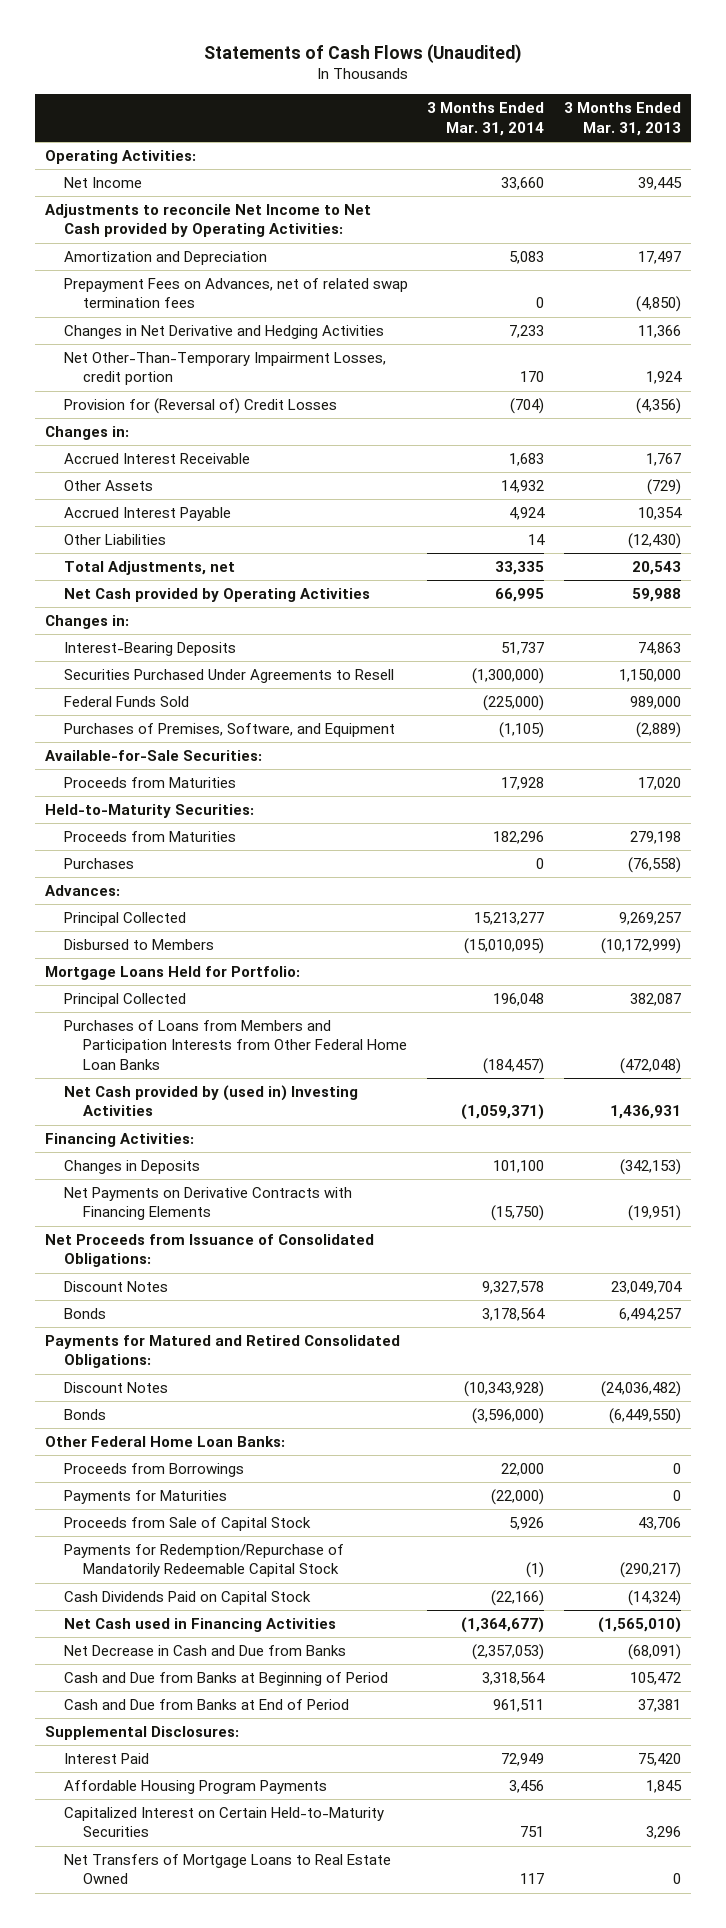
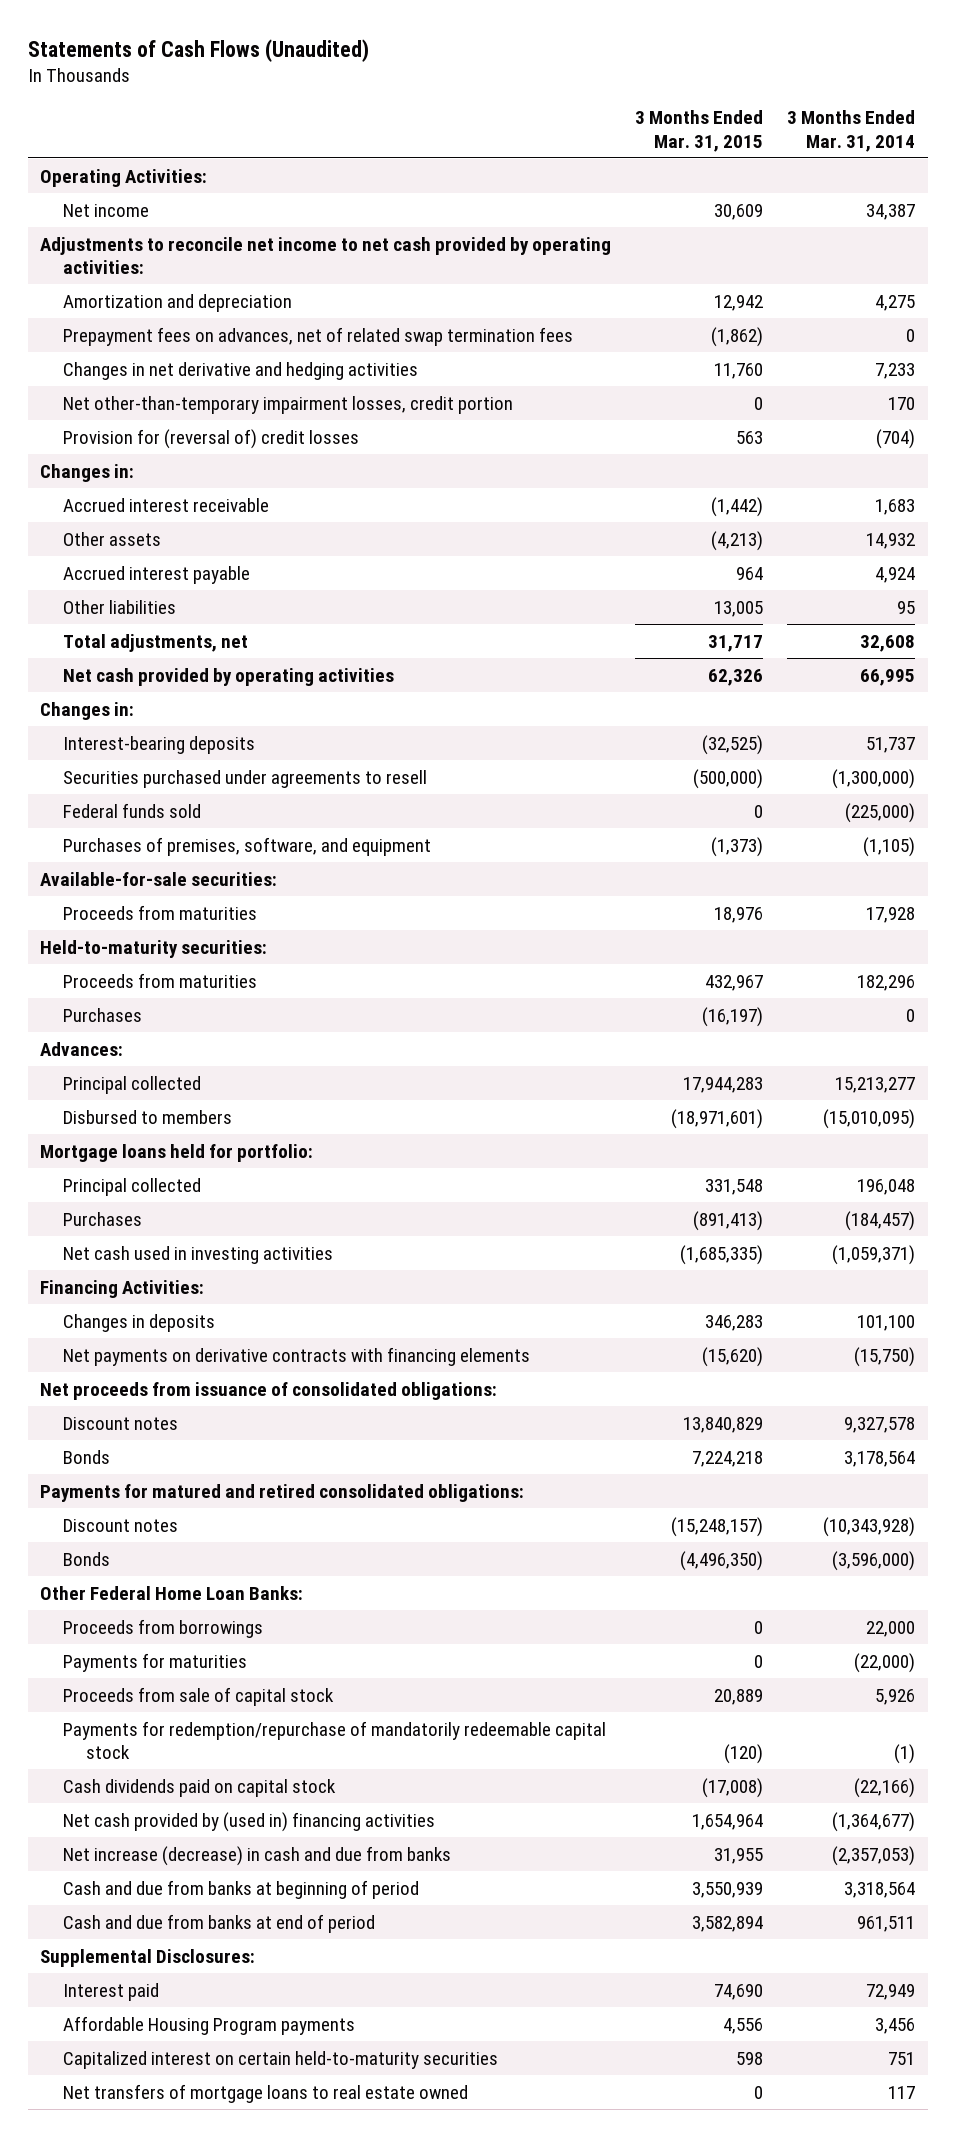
[563,102,681,136] 3 Months Ended Mar. 31, 2013 -> none
none -> [635,110,764,152] 3 Months Ended Mar. 31, 2015
[64,176,143,188] Net Income -> [62,203,149,217] Net income
[501,176,545,190] 33,660 -> [866,203,916,220] 34,387
[45,203,372,238] Adjustments to reconcile Net Income to Net Cash provided by Operating Activities: -> [39,236,611,274] Adjustments to reconcile net income to net cash provided by operating activities:
[64,250,268,265] Amortization and Depreciation -> [62,293,292,312] Amortization and depreciation
[509,250,545,264] 5,083 -> [875,294,916,311] 4,275
[64,277,409,309] Prepayment Fees on Advances, net of related swap termination fees -> [62,326,573,346] Prepayment fees on advances, net of related swap termination fees
[64,324,385,339] Changes in Net Derivative and Hedging Activities -> [62,361,418,380] Changes in net derivative and hedging activities
[64,351,387,386] Net Other-Than-Temporary Impairment Losses, credit portion -> [62,395,513,414] Net other-than-temporary impairment losses, credit portion
[64,397,338,414] Provision for (Reversal of) Credit Losses -> [62,428,359,449] Provision for (reversal of) credit losses
[64,452,251,464] Accrued Interest Receivable -> [62,497,269,512] Accrued interest receivable
[64,479,154,491] Other Assets -> [62,531,161,546] Other assets
[64,506,232,521] Accrued Interest Payable -> [62,565,250,584] Accrued interest payable
[64,533,167,545] Other Liabilities -> [62,599,176,614] Other liabilities
[528,533,546,545] 14 -> [897,600,916,614] 95
[64,560,236,575] Total Adjustments, net -> [62,633,248,652] Total adjustments, net
[495,560,545,575] 33,335 -> [860,634,916,652] 32,608
[64,587,371,602] Net Cash provided by Operating Activities -> [62,667,394,686] Net cash provided by operating activities
[64,641,237,656] Interest-Bearing Deposits -> [62,735,255,754] Interest-bearing deposits
[64,668,395,683] Securities Purchased Under Agreements to Resell -> [62,769,427,788] Securities purchased under agreements to resell
[64,695,190,707] Federal Funds Sold -> [62,802,201,818] Federal funds sold
[64,722,396,737] Purchases of Premises, Software, and Equipment -> [62,836,431,856] Purchases of premises, software, and equipment
[45,749,263,761] Available-for-Sale Securities: -> [39,871,277,886] Available-for-sale securities:
[64,776,237,788] Proceeds from Maturities -> [62,904,257,920] Proceeds from maturities
[45,803,255,818] Held-to-Maturity Securities: -> [39,939,267,958] Held-to-maturity securities:
[64,830,237,842] Proceeds from Maturities -> [62,972,257,988] Proceeds from maturities
[64,911,187,926] Principal Collected -> [62,1075,201,1094] Principal collected
[64,938,215,950] Disbursed to Members -> [62,1109,232,1124] Disbursed to members
[45,965,301,980] Mortgage Loans Held for Portfolio: -> [39,1143,313,1162] Mortgage loans held for portfolio:
[64,992,187,1007] Principal Collected -> [62,1177,201,1196] Principal collected
[64,1019,408,1070] Purchases of Loans from Members and Participation Interests from Other Federal Home Loan Banks -> [62,1211,142,1226] Purchases
[64,1084,359,1117] Net Cash provided by (used in) Investing Activities -> [62,1245,333,1264] Net cash used in investing activities
[64,1159,201,1174] Changes in Deposits -> [62,1313,215,1332] Changes in deposits
[64,1186,353,1221] Net Payments on Derivative Contracts with Financing Elements -> [62,1346,530,1366] Net payments on derivative contracts with financing elements
[45,1233,375,1268] Net Proceeds from Issuance of Consolidated Obligations: -> [39,1381,497,1400] Net proceeds from issuance of consolidated obligations:
[64,1280,169,1292] Discount Notes -> [62,1416,178,1430] Discount notes
[45,1334,401,1369] Payments for Matured and Retired Consolidated Obligations: -> [39,1483,524,1502] Payments for matured and retired consolidated obligations:
[64,1381,169,1393] Discount Notes -> [62,1518,178,1532] Discount notes
[64,1462,245,1477] Proceeds from Borrowings -> [62,1618,263,1638] Proceeds from borrowings
[64,1489,228,1504] Payments for Maturities -> [62,1652,247,1672] Payments for maturities
[64,1516,312,1531] Proceeds from Sale of Capital Stock -> [62,1686,334,1706] Proceeds from sale of capital stock
[64,1543,345,1578] Payments for Redemption/Repurchase of Mandatorily Redeemable Capital Stock -> [62,1720,606,1759] Payments for redemption/repurchase of mandatorily redeemable capital stock
[64,1590,312,1605] Cash Dividends Paid on Capital Stock -> [62,1778,336,1797] Cash dividends paid on capital stock
[64,1617,337,1632] Net Cash used in Financing Activities -> [62,1811,435,1832] Net cash provided by (used in) financing activities
[64,1644,347,1656] Net Decrease in Cash and Due from Banks -> [62,1845,451,1866] Net increase (decrease) in cash and due from banks
[64,1671,389,1686] Cash and Due from Banks at Beginning of Period -> [62,1879,419,1899] Cash and due from banks at beginning of period
[64,1698,350,1710] Cash and Due from Banks at End of Period -> [62,1913,375,1933] Cash and due from banks at end of period
[64,1752,150,1764] Interest Paid -> [62,1982,159,2001] Interest paid
[64,1779,328,1794] Affordable Housing Program Payments -> [62,2015,355,2035] Affordable Housing Program payments
[64,1806,385,1838] Capitalized Interest on Certain Held-to-Maturity Securities -> [62,2050,498,2069] Capitalized interest on certain held-to-maturity securities
[64,1853,392,1885] Net Transfers of Mortgage Loans to Real Estate Owned -> [62,2083,468,2103] Net transfers of mortgage loans to real estate owned

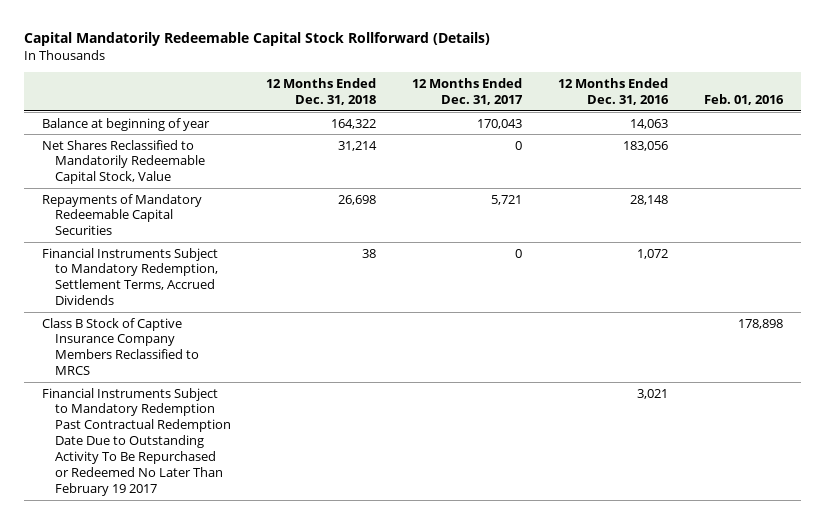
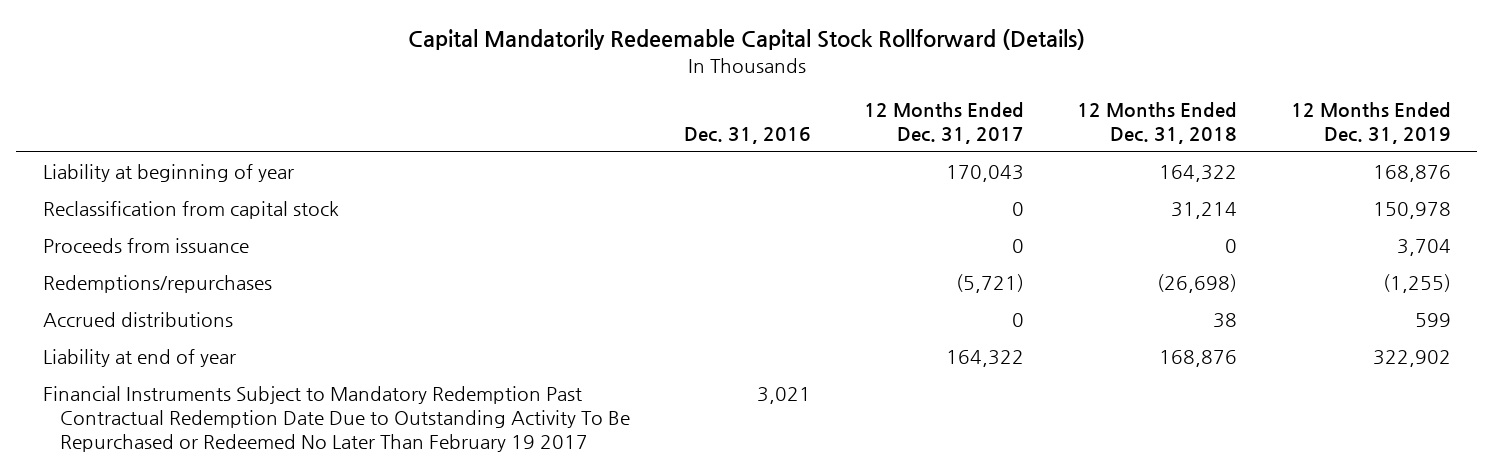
[558,77,670,105] 12 Months Ended Dec. 31, 2016 -> none
[704,93,785,105] Feb. 01, 2016 -> none
none -> [683,126,811,144] Dec. 31, 2016
none -> [1290,101,1451,144] 12 Months Ended Dec. 31, 2019
[42,193,203,236] Repayments of Mandatory Redeemable Capital Securities -> none
[42,317,199,376] Class B Stock of Captive Insurance Company Members Reclassified to MRCS -> none
[42,117,211,131] Balance at beginning of year -> [43,164,295,183] Liability at beginning of year
[42,139,205,185] Net Shares Reclassified to Mandatorily Redeemable Capital Stock, Value -> [43,201,340,220] Reclassification from capital stock
none -> [43,238,250,254] Proceeds from issuance
none -> [43,275,273,294] Redemptions/repurchases
[42,247,219,306] Financial Instruments Subject to Mandatory Redemption, Settlement Terms, Accrued Dividends -> [43,312,234,328] Accrued distributions
none -> [43,349,237,368] Liability at end of year

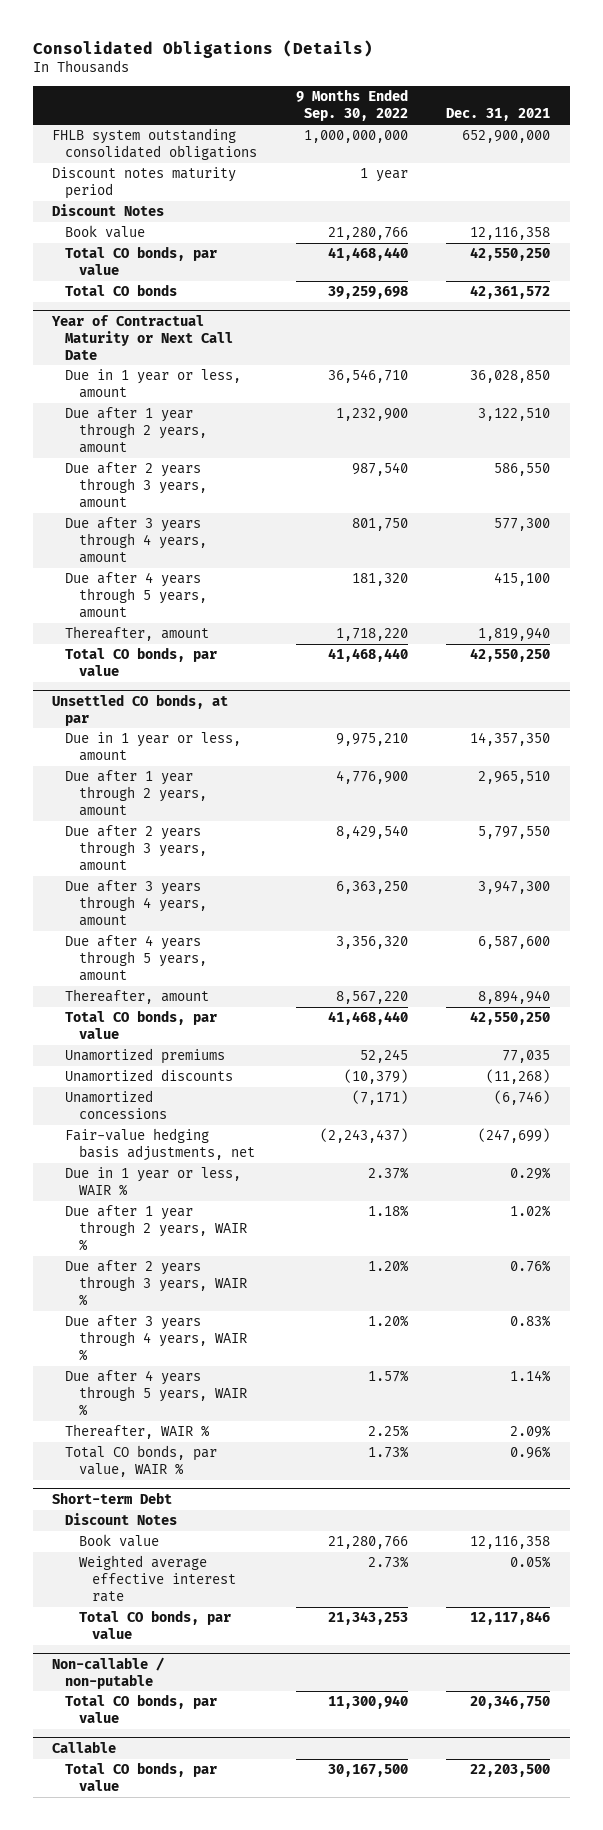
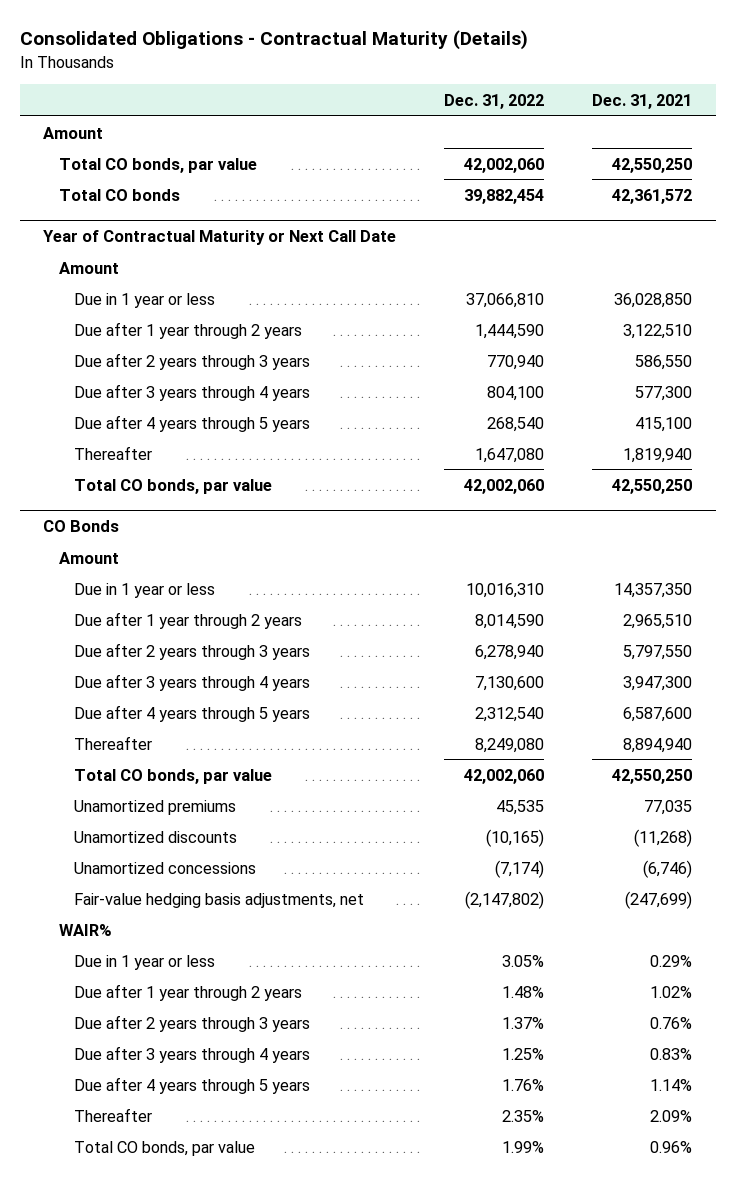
[32,40,373,59] Consolidated Obligations (Details) -> [19,30,528,51] Consolidated Obligations - Contractual Maturity (Details)
[295,89,408,122] 9 Months Ended Sep. 30, 2022 -> none
none -> [444,94,545,110] Dec. 31, 2022
[52,128,258,161] FHLB system outstanding consolidated obligations -> none
[52,167,237,200] Discount notes maturity period -> none
[52,204,165,217] Discount Notes -> none
[65,225,146,239] Book value -> none
none -> [43,126,104,139] Amount
none -> [58,261,119,274] Amount
[65,369,242,399] Due in 1 year or less, amount -> [73,292,215,308] Due in 1 year or less
[65,407,207,454] Due after 1 year through 2 years, amount -> [73,321,302,339] Due after 1 year through 2 years
[65,462,207,509] Due after 2 years through 3 years, amount -> [73,352,310,370] Due after 2 years through 3 years
[65,517,207,564] Due after 3 years through 4 years, amount -> [73,383,310,401] Due after 3 years through 4 years
[65,572,207,619] Due after 4 years through 5 years, amount -> [73,414,310,432] Due after 4 years through 5 years
[65,626,210,642] Thereafter, amount -> [73,445,152,460] Thereafter
[52,693,229,726] Unsettled CO bonds, at par -> [43,520,120,533] CO Bonds
none -> [58,551,119,564] Amount
[65,732,242,762] Due in 1 year or less, amount -> [73,582,215,598] Due in 1 year or less
[65,770,207,817] Due after 1 year through 2 years, amount -> [73,611,302,629] Due after 1 year through 2 years
[65,825,207,872] Due after 2 years through 3 years, amount -> [73,642,310,660] Due after 2 years through 3 years
[65,880,207,927] Due after 3 years through 4 years, amount -> [73,673,310,691] Due after 3 years through 4 years
[65,935,207,982] Due after 4 years through 5 years, amount -> [73,704,310,722] Due after 4 years through 5 years
[65,989,210,1005] Thereafter, amount -> [73,735,152,750] Thereafter
[52,1491,173,1504] Short-term Debt -> none
[65,1513,178,1526] Discount Notes -> none
[78,1534,159,1548] Book value -> none
[78,1555,237,1603] Weighted average effective interest rate -> none
[78,1610,231,1640] Total CO bonds, par value -> none
[52,1656,165,1689] Non-callable / non-putable -> none
[65,1694,218,1724] Total CO bonds, par value -> none
[52,1740,117,1753] Callable -> none
[65,1762,218,1792] Total CO bonds, par value -> none
none -> [58,923,112,936] WAIR%
[65,1167,242,1197] Due in 1 year or less, WAIR % -> [73,954,215,970] Due in 1 year or less
[65,1205,247,1252] Due after 1 year through 2 years, WAIR % -> [73,983,302,1001] Due after 1 year through 2 years
[65,1260,247,1307] Due after 2 years through 3 years, WAIR % -> [73,1014,310,1032] Due after 2 years through 3 years
[65,1315,247,1362] Due after 3 years through 4 years, WAIR % -> [73,1045,310,1063] Due after 3 years through 4 years
[65,1370,247,1417] Due after 4 years through 5 years, WAIR % -> [73,1076,310,1094] Due after 4 years through 5 years
[65,1424,211,1440] Thereafter, WAIR % -> [73,1107,152,1122] Thereafter
[65,1445,218,1478] Total CO bonds, par value, WAIR % -> [73,1140,255,1156] Total CO bonds, par value

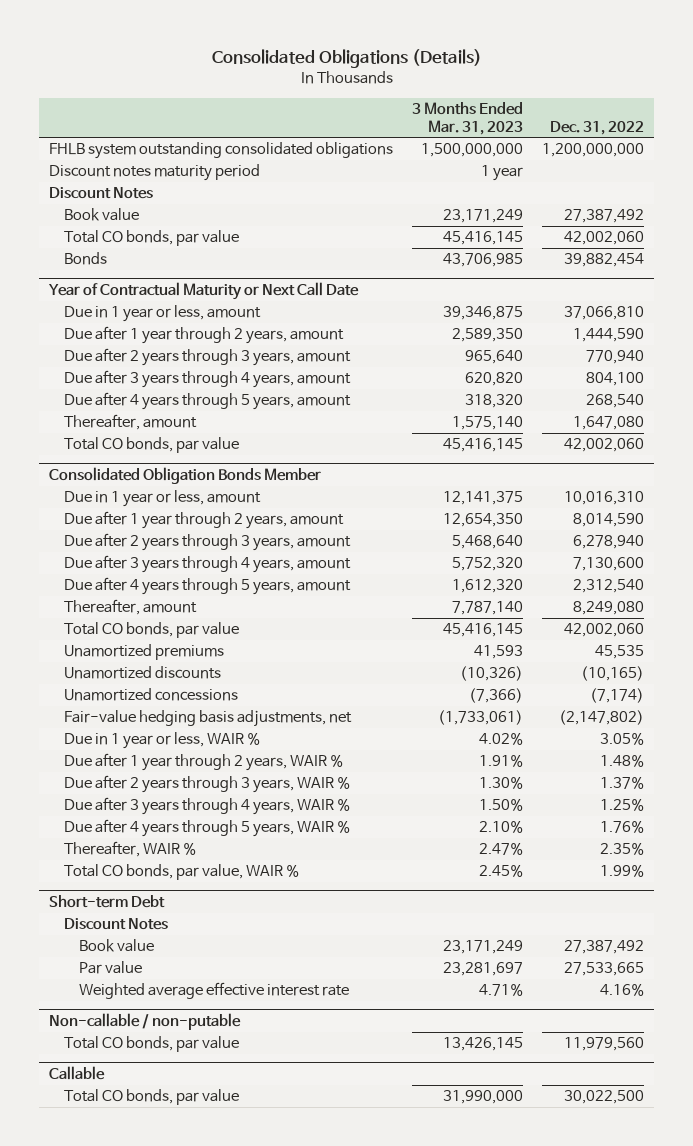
[19,30,528,51] Consolidated Obligations - Contractual Maturity (Details) -> [211,48,482,68] Consolidated Obligations (Details)
[591,94,692,110] Dec. 31, 2021 -> none
none -> [412,102,524,135] 3 Months Ended Mar. 31, 2023
[43,126,104,139] Amount -> none
none -> [49,142,394,160] FHLB system outstanding consolidated obligations
none -> [49,164,261,182] Discount notes maturity period
none -> [49,187,154,200] Discount Notes
none -> [63,208,139,222] Book value
[58,188,180,201] Total CO bonds -> [63,252,107,266] Bonds
[58,261,119,274] Amount -> none
[73,292,215,308] Due in 1 year or less -> [63,305,261,323] Due in 1 year or less, amount
[73,321,302,339] Due after 1 year through 2 years -> [63,326,344,345] Due after 1 year through 2 years, amount
[73,352,310,370] Due after 2 years through 3 years -> [63,348,351,367] Due after 2 years through 3 years, amount
[73,383,310,401] Due after 3 years through 4 years -> [63,370,351,389] Due after 3 years through 4 years, amount
[73,414,310,432] Due after 4 years through 5 years -> [63,392,351,411] Due after 4 years through 5 years, amount
[73,445,152,460] Thereafter -> [63,414,197,431] Thereafter, amount
[58,551,119,564] Amount -> none
[43,520,120,533] CO Bonds -> [49,467,322,485] Consolidated Obligation Bonds Member
[73,582,215,598] Due in 1 year or less -> [63,490,261,508] Due in 1 year or less, amount
[73,611,302,629] Due after 1 year through 2 years -> [63,511,344,530] Due after 1 year through 2 years, amount
[73,642,310,660] Due after 2 years through 3 years -> [63,533,351,552] Due after 2 years through 3 years, amount
[73,673,310,691] Due after 3 years through 4 years -> [63,555,351,574] Due after 3 years through 4 years, amount
[73,704,310,722] Due after 4 years through 5 years -> [63,577,351,596] Due after 4 years through 5 years, amount
[73,735,152,750] Thereafter -> [63,599,197,616] Thereafter, amount
[58,923,112,936] WAIR% -> none
[73,954,215,970] Due in 1 year or less -> [63,732,260,750] Due in 1 year or less, WAIR %
[73,983,302,1001] Due after 1 year through 2 years -> [63,753,343,772] Due after 1 year through 2 years, WAIR %
[73,1014,310,1032] Due after 2 years through 3 years -> [63,775,350,794] Due after 2 years through 3 years, WAIR %
[73,1045,310,1063] Due after 3 years through 4 years -> [63,797,350,816] Due after 3 years through 4 years, WAIR %
[73,1076,310,1094] Due after 4 years through 5 years -> [63,819,350,838] Due after 4 years through 5 years, WAIR %
[73,1107,152,1122] Thereafter -> [63,841,196,858] Thereafter, WAIR %
none -> [63,864,299,881] Total CO bonds, par value, WAIR %
none -> [49,895,166,909] Short-term Debt
none -> [63,918,168,931] Discount Notes
none -> [78,939,154,953] Book value
none -> [78,961,142,975] Par value
none -> [78,982,349,1000] Weighted average effective interest rate
none -> [49,1013,242,1031] Non-callable / non-putable
[502,1140,545,1153] 1.99% -> [564,1037,645,1052] 11,979,560
none -> [49,1066,106,1081] Callable
none -> [63,1089,239,1106] Total CO bonds, par value

